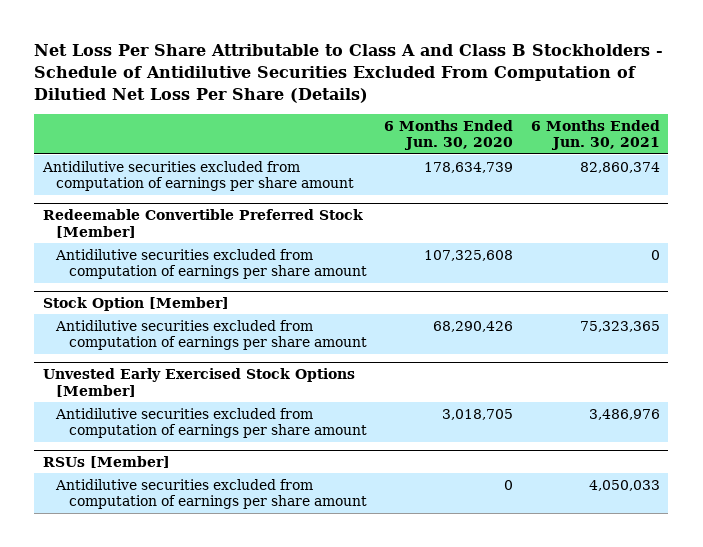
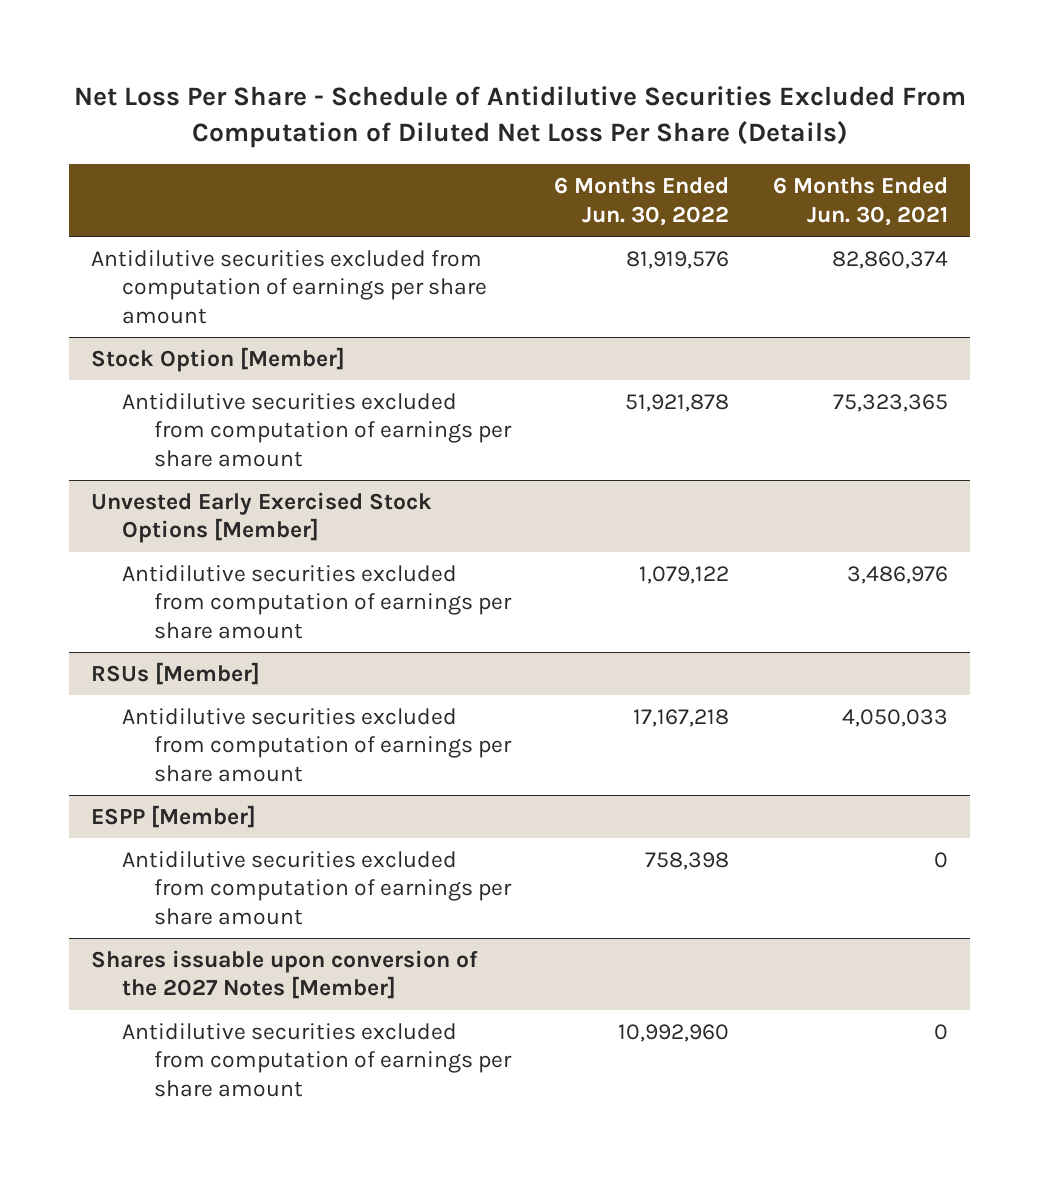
[34,43,664,103] Net Loss Per Share Attributable to Class A and Class B Stockholders - Schedule of Antidilutive Securities Excluded From Computation of Dilutied Net Loss Per Share (Details) -> [73,86,966,149] Net Loss Per Share - Schedule of Antidilutive Securities Excluded From Computation of Diluted Net Loss Per Share (Details)
[384,119,514,151] 6 Months Ended Jun. 30, 2020 -> none
none -> [554,177,730,226] 6 Months Ended Jun. 30, 2022
[42,209,363,238] Redeemable Convertible Preferred Stock [Member] -> none
[54,248,368,280] Antidilutive securities excluded from computation of earnings per share amount -> none
none -> [91,804,257,828] ESPP [Member]
none -> [122,850,512,925] Antidilutive securities excluded from computation of earnings per share amount
none -> [91,949,479,1000] Shares issuable upon conversion of the 2027 Notes [Member]
none -> [122,1022,512,1097] Antidilutive securities excluded from computation of earnings per share amount

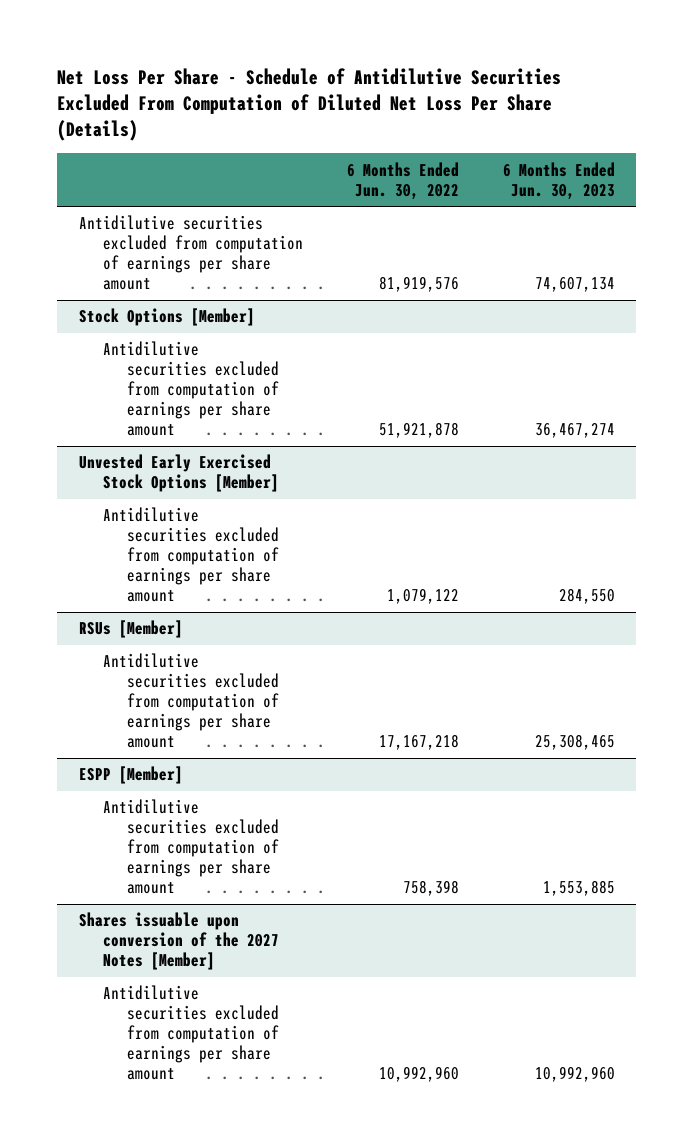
[773,177,949,226] 6 Months Ended Jun. 30, 2021 -> none
none -> [502,161,615,200] 6 Months Ended Jun. 30, 2023
[91,346,346,372] Stock Option [Member] -> [79,308,256,327] Stock Options [Member]

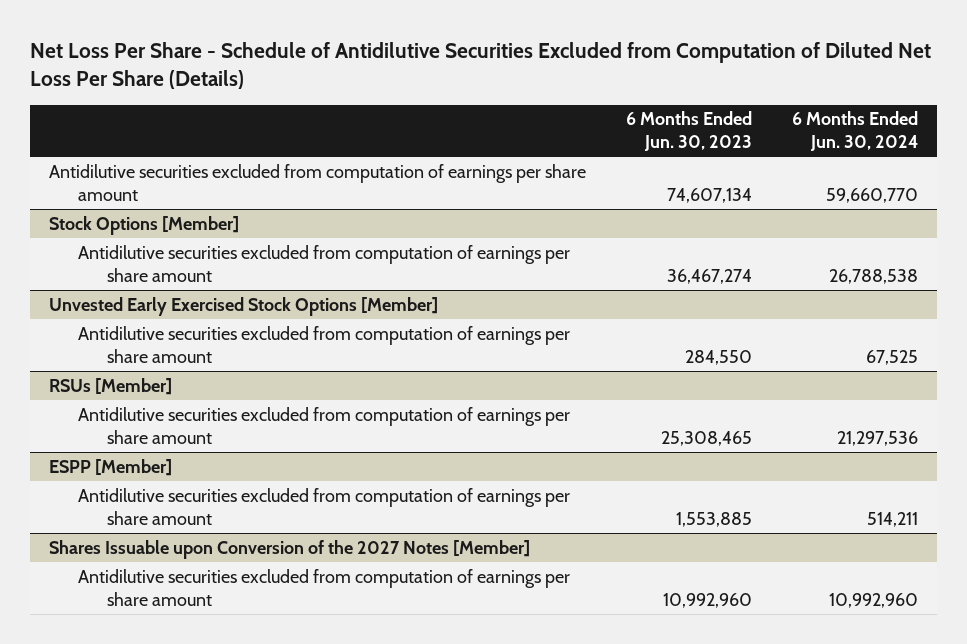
[57,67,562,142] Net Loss Per Share - Schedule of Antidilutive Securities Excluded From Computation of Diluted Net Loss Per Share (Details) -> [29,42,931,90] Net Loss Per Share - Schedule of Antidilutive Securities Excluded from Computation of Diluted Net Loss Per Share (Details)
[346,161,459,200] 6 Months Ended Jun. 30, 2022 -> none
none -> [791,111,918,152] 6 Months Ended Jun. 30, 2024
[79,912,280,971] Shares issuable upon conversion of the 2027 Notes [Member] -> [49,539,531,559] Shares Issuable upon Conversion of the 2027 Notes [Member]

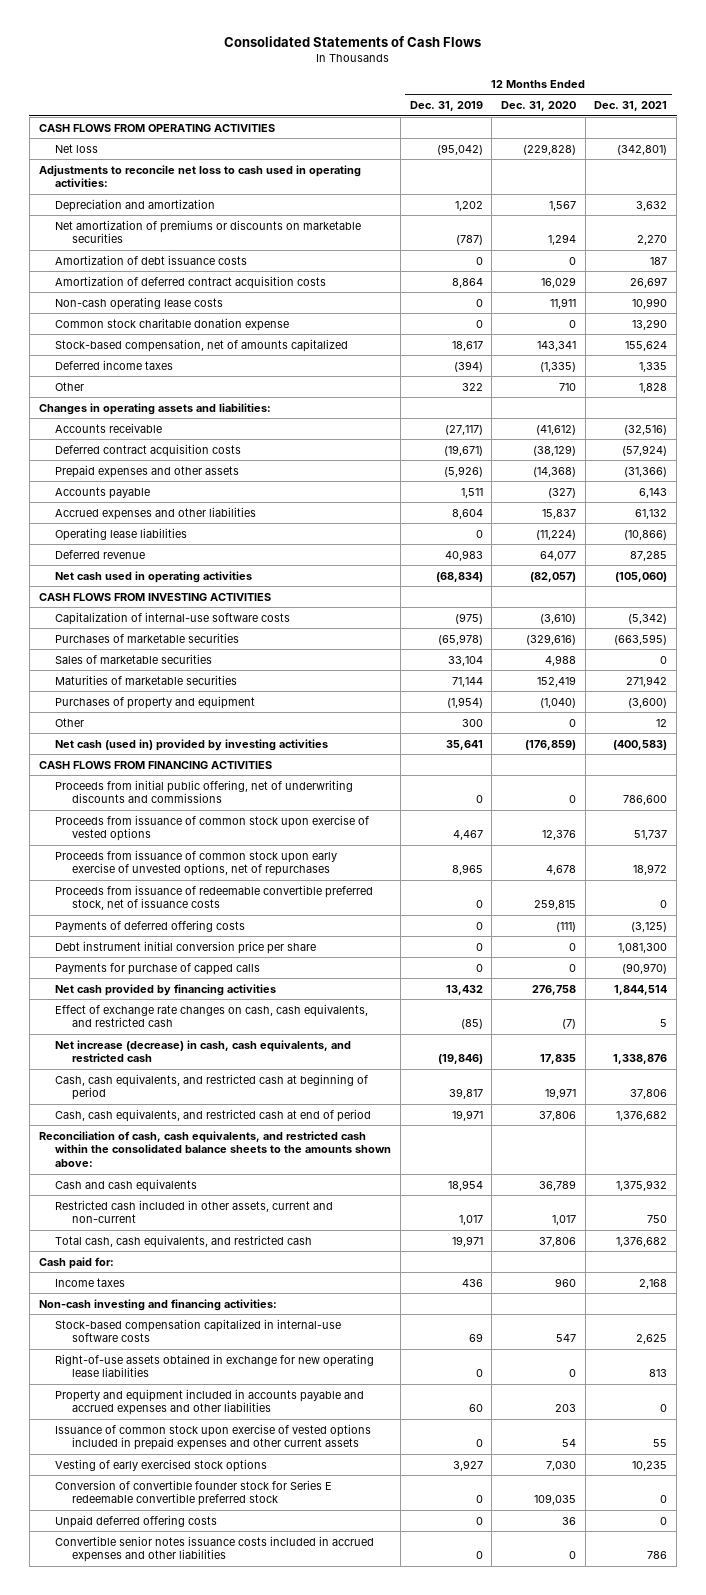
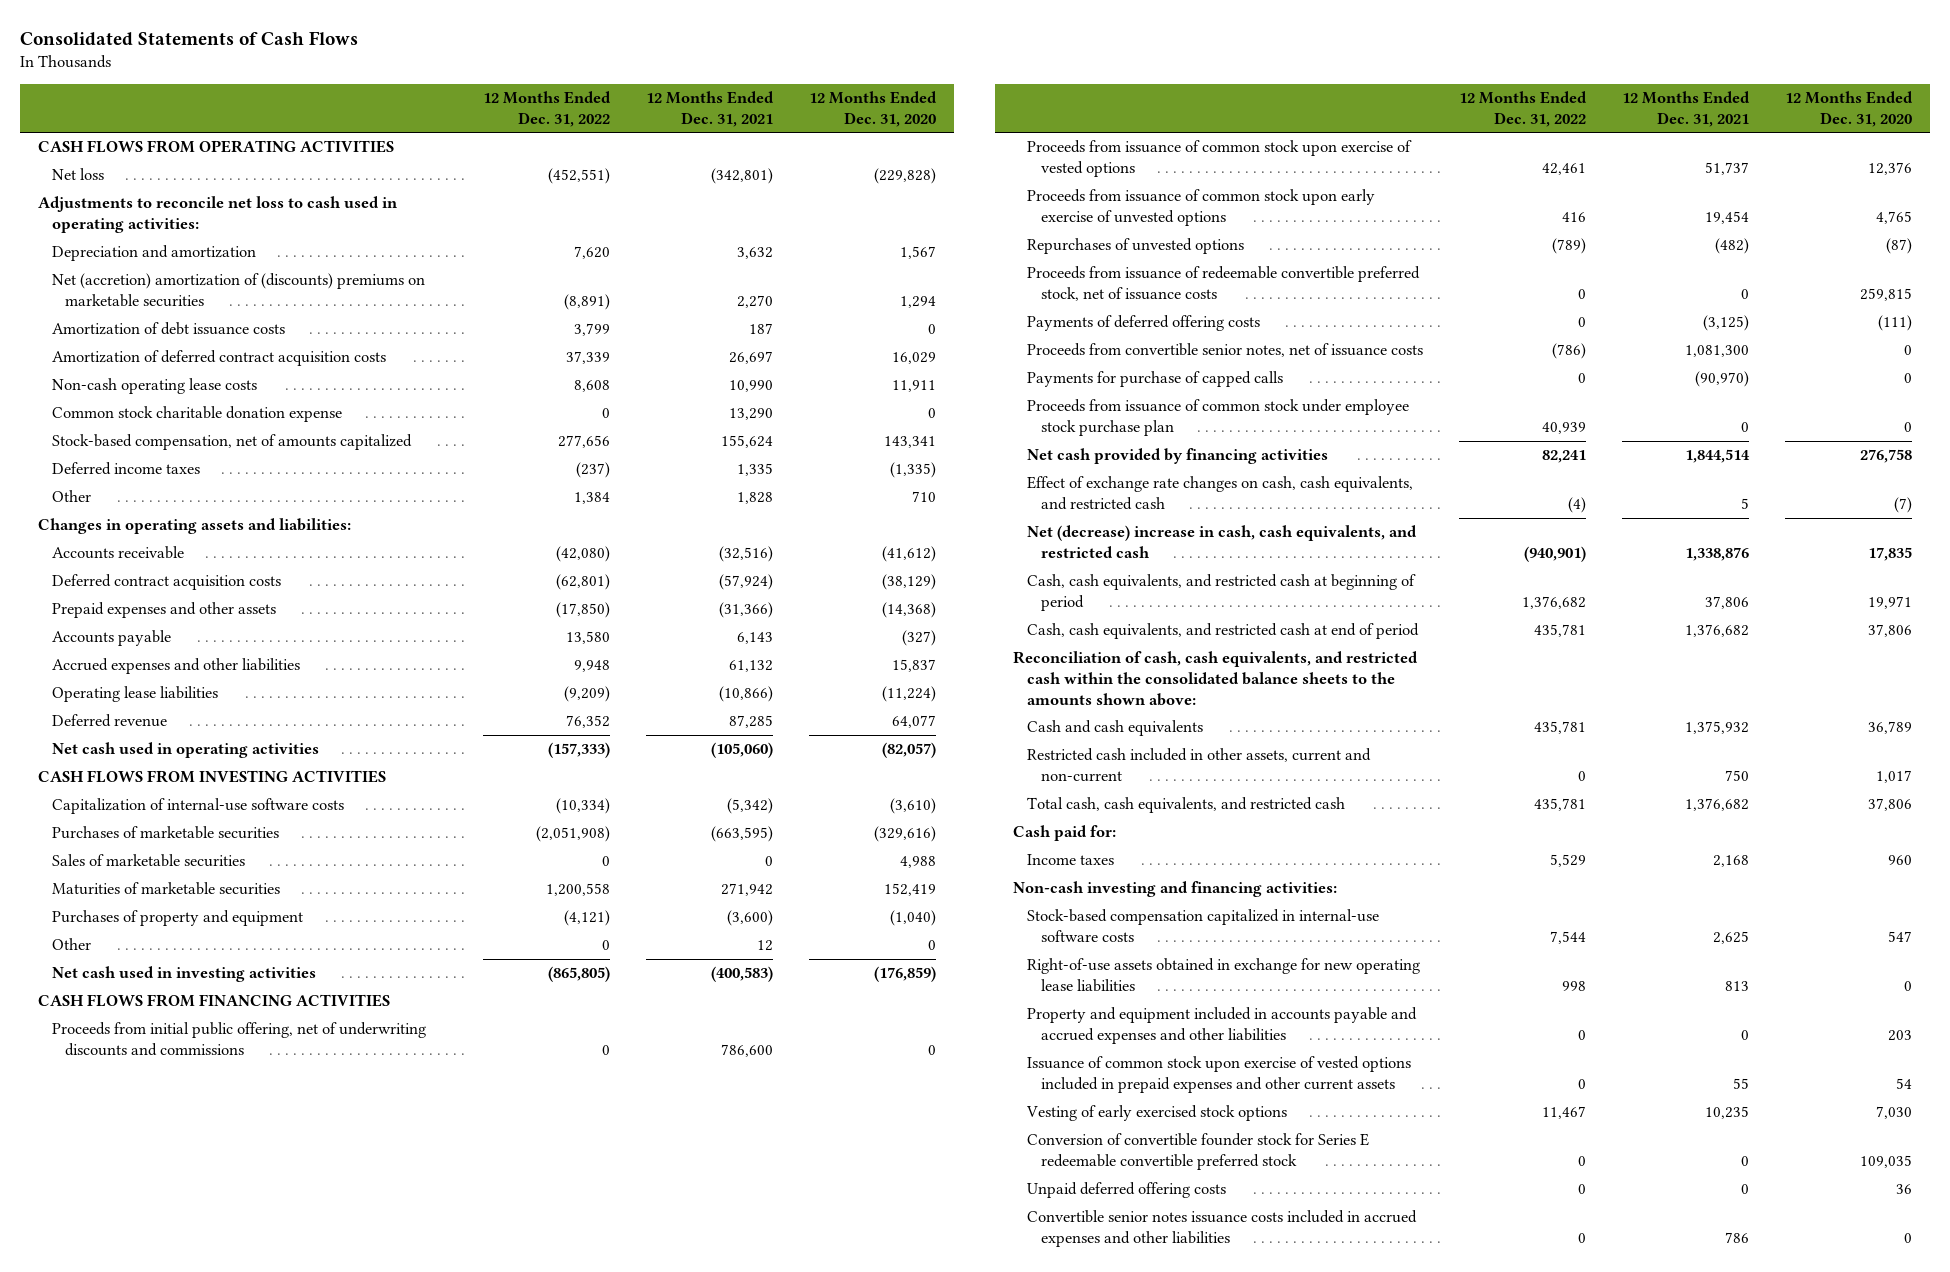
[409,101,483,112] Dec. 31, 2019 -> none
none -> [483,91,612,127] 12 Months Ended Dec. 31, 2022
[55,219,362,244] Net amortization of premiums or discounts on marketable securities -> [51,273,425,308] Net (accretion) amortization of (discounts) premiums on marketable securities
[55,738,329,751] Net cash (used in) provided by investing activities -> [51,966,316,983] Net cash used in investing activities
[55,849,338,877] Proceeds from issuance of common stock upon early exercise of unvested options, net of repurchases -> [1027,189,1376,227] Proceeds from issuance of common stock upon early exercise of unvested options
[545,865,576,876] 4,678 -> [1875,211,1912,225] 4,765
[633,864,668,876] 18,972 -> [1704,211,1749,225] 19,454
none -> [1027,238,1245,255] Repurchases of unvested options
[55,940,317,954] Debt instrument initial conversion price per share -> [1027,343,1424,358] Proceeds from convertible senior notes, net of issuance costs
none -> [1027,399,1410,437] Proceeds from issuance of common stock under employee stock purchase plan
[55,1039,352,1063] Net increase (decrease) in cash, cash equivalents, and restricted cash -> [1027,525,1418,559] Net (decrease) increase in cash, cash equivalents, and restricted cash

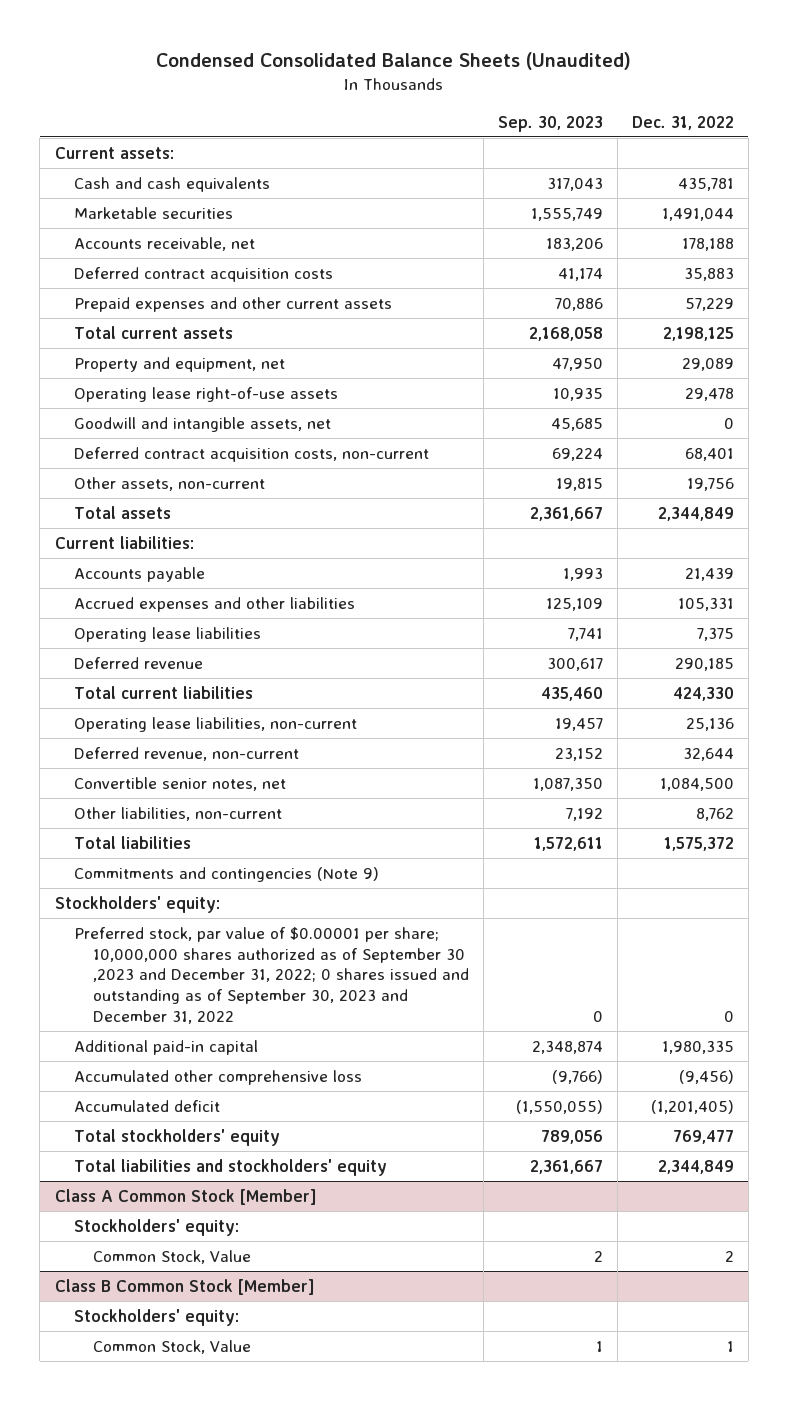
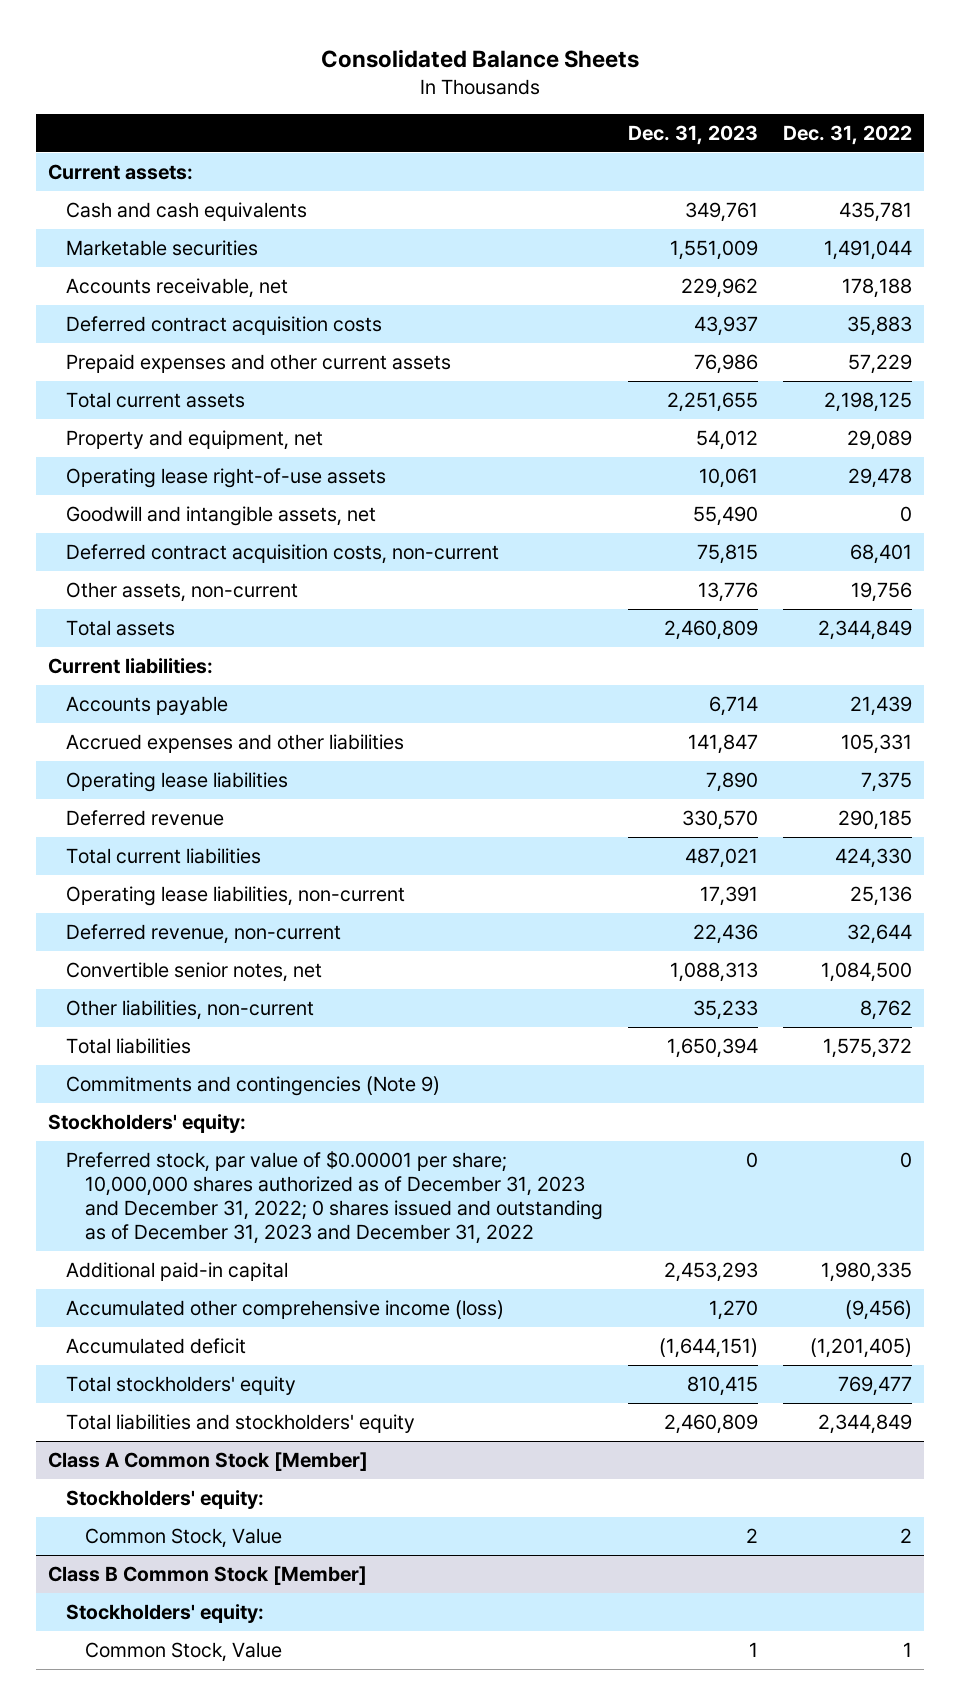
[156,51,632,70] Condensed Consolidated Balance Sheets (Unaudited) -> [320,48,639,68] Consolidated Balance Sheets
[497,115,603,132] Sep. 30, 2023 -> none
none -> [627,124,758,145] Dec. 31, 2023
[73,926,469,1024] Preferred stock, par value of $0.00001 per share; 10,000,000 shares authorized as of September 30 ,2023 and December 31, 2022; 0 shares issued and outstanding as of September 30, 2023 and December 31, 2022 -> [66,1151,603,1245] Preferred stock, par value of $0.00001 per share; 10,000,000 shares authorized as of December 31, 2023 and December 31, 2022; 0 shares issued and outstanding as of December 31, 2023 and December 31, 2022
[73,1069,362,1085] Accumulated other comprehensive loss -> [66,1300,505,1320] Accumulated other comprehensive income (loss)

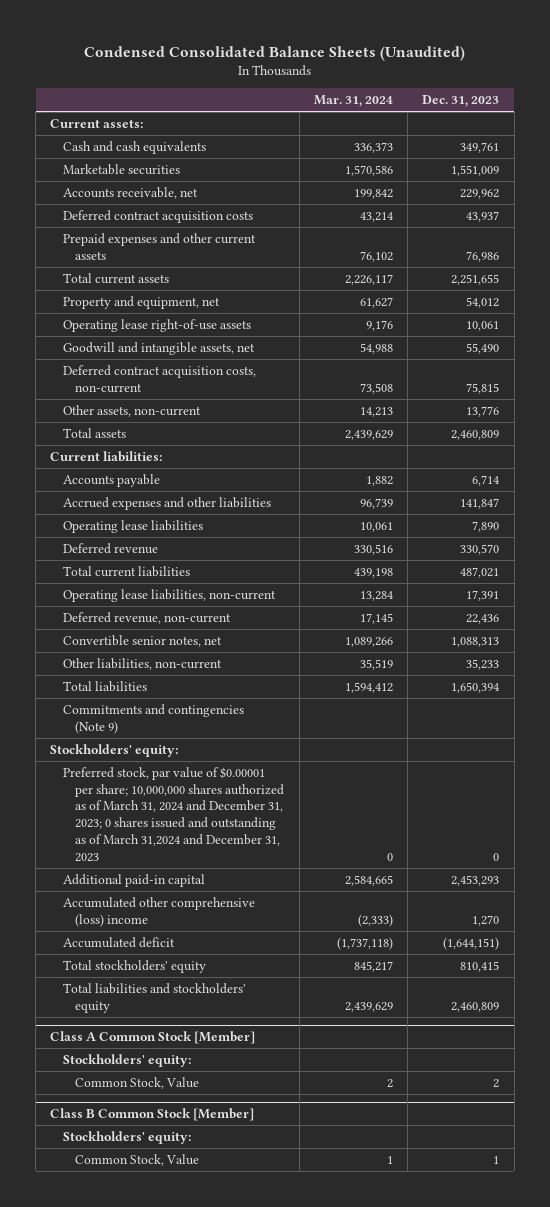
[320,48,639,68] Consolidated Balance Sheets -> [83,45,465,61] Condensed Consolidated Balance Sheets (Unaudited)
[782,124,912,145] Dec. 31, 2022 -> none
none -> [313,95,393,108] Mar. 31, 2024
[66,1151,603,1245] Preferred stock, par value of $0.00001 per share; 10,000,000 shares authorized as of December 31, 2023 and December 31, 2022; 0 shares issued and outstanding as of December 31, 2023 and December 31, 2022 -> [62,766,285,862] Preferred stock, par value of $0.00001 per share; 10,000,000 shares authorized as of March 31, 2024 and December 31, 2023; 0 shares issued and outstanding as of March 31,2024 and December 31, 2023
[66,1300,505,1320] Accumulated other comprehensive income (loss) -> [62,896,255,927] Accumulated other comprehensive (loss) income

